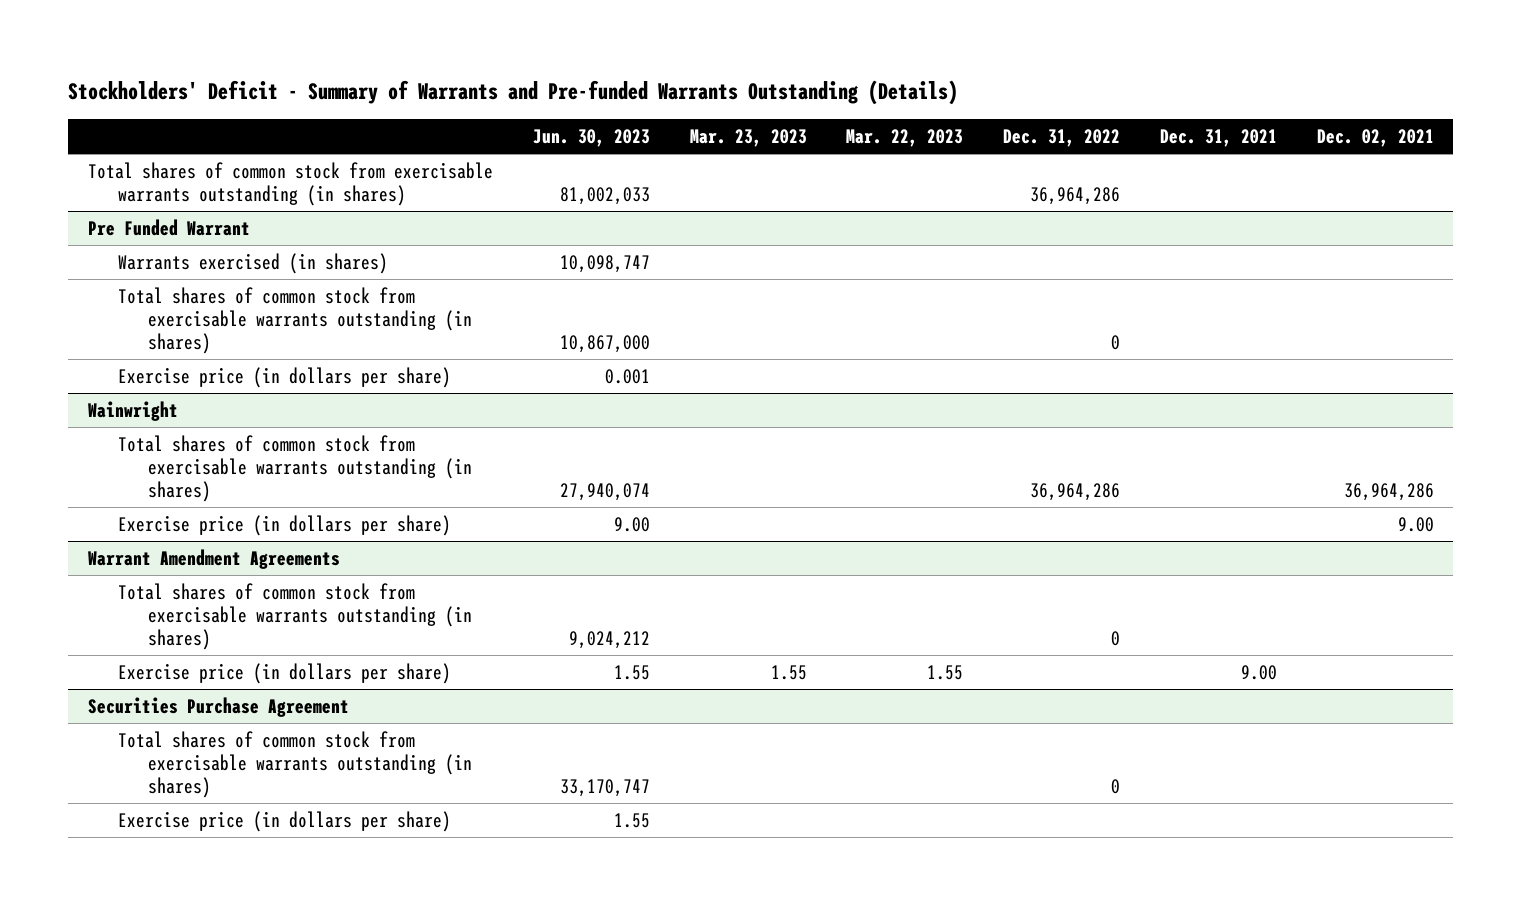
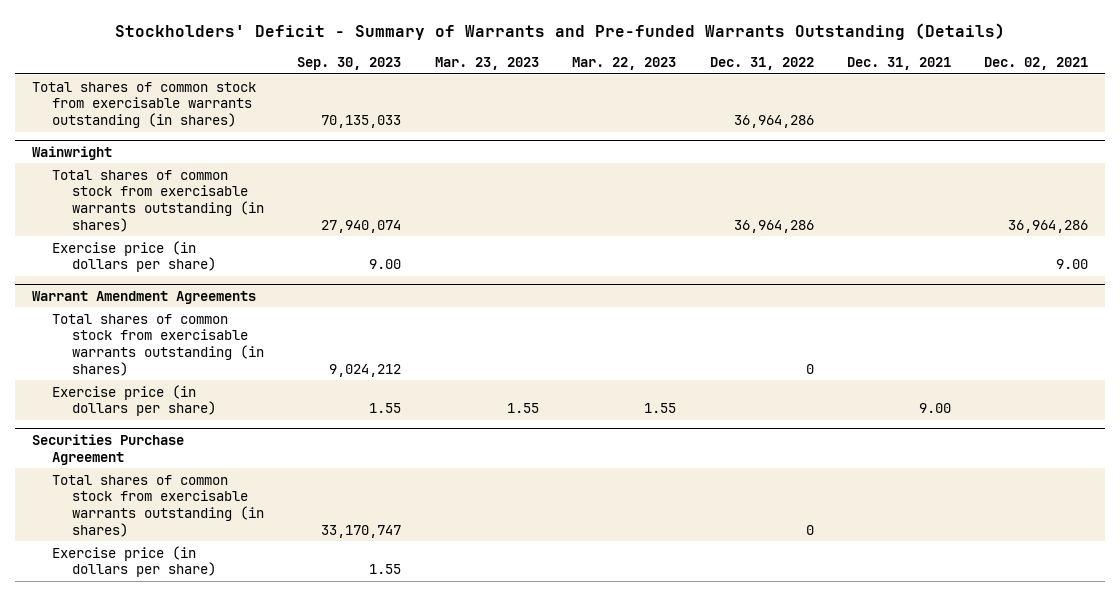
[532,128,650,147] Jun. 30, 2023 -> none
none -> [297,57,402,71] Sep. 30, 2023
[88,219,251,237] Pre Funded Warrant -> none
[118,253,389,275] Warrants exercised (in shares) -> none
[118,287,472,355] Total shares of common stock from exercisable warrants outstanding (in shares) -> none
[118,367,452,389] Exercise price (in dollars per share) -> none

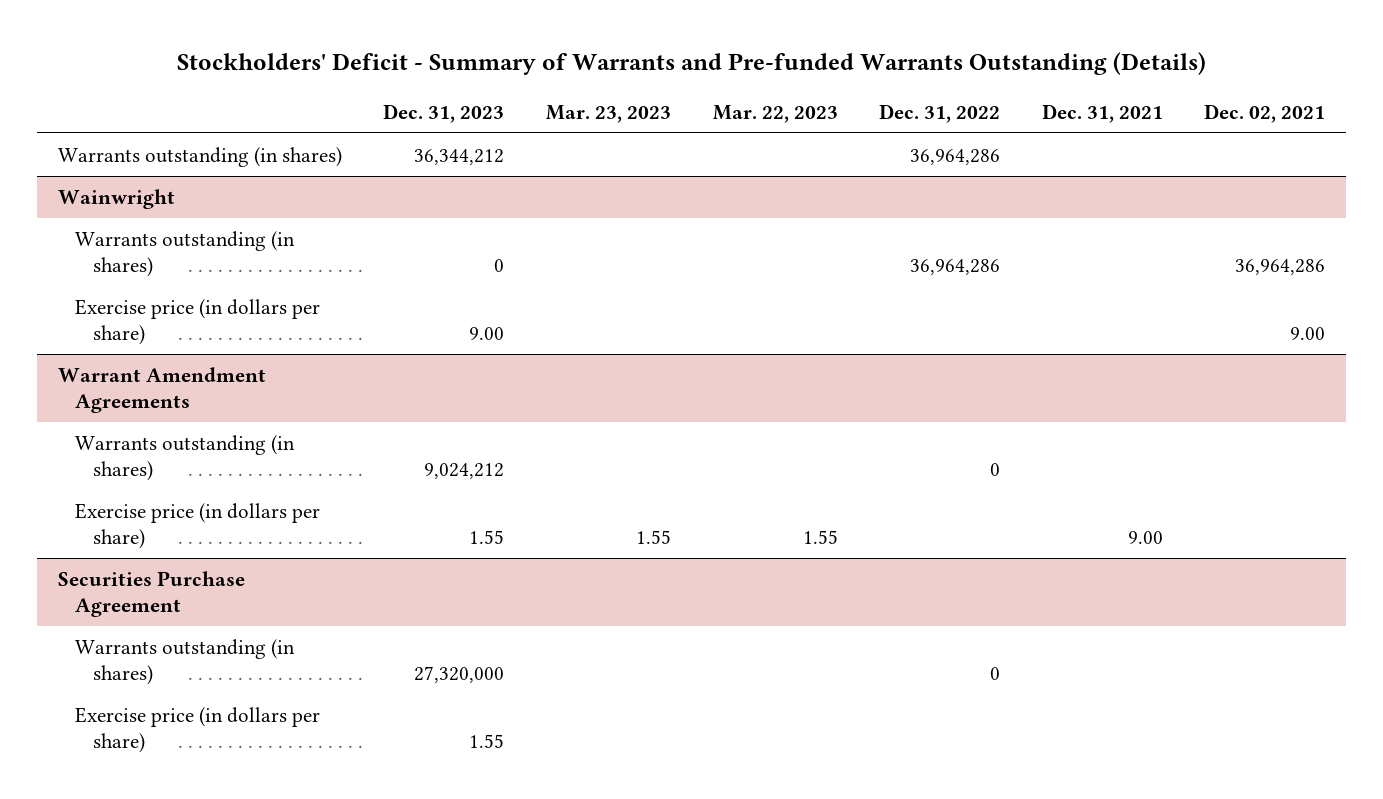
[297,57,402,71] Sep. 30, 2023 -> none
none -> [383,103,505,123] Dec. 31, 2023
[31,81,256,129] Total shares of common stock from exercisable warrants outstanding (in shares) -> [57,146,342,167] Warrants outstanding (in shares)
[51,169,264,232] Total shares of common stock from exercisable warrants outstanding (in shares) -> [75,230,296,278] Warrants outstanding (in shares)
[51,313,264,376] Total shares of common stock from exercisable warrants outstanding (in shares) -> [75,434,296,482] Warrants outstanding (in shares)
[51,474,264,537] Total shares of common stock from exercisable warrants outstanding (in shares) -> [75,638,296,686] Warrants outstanding (in shares)

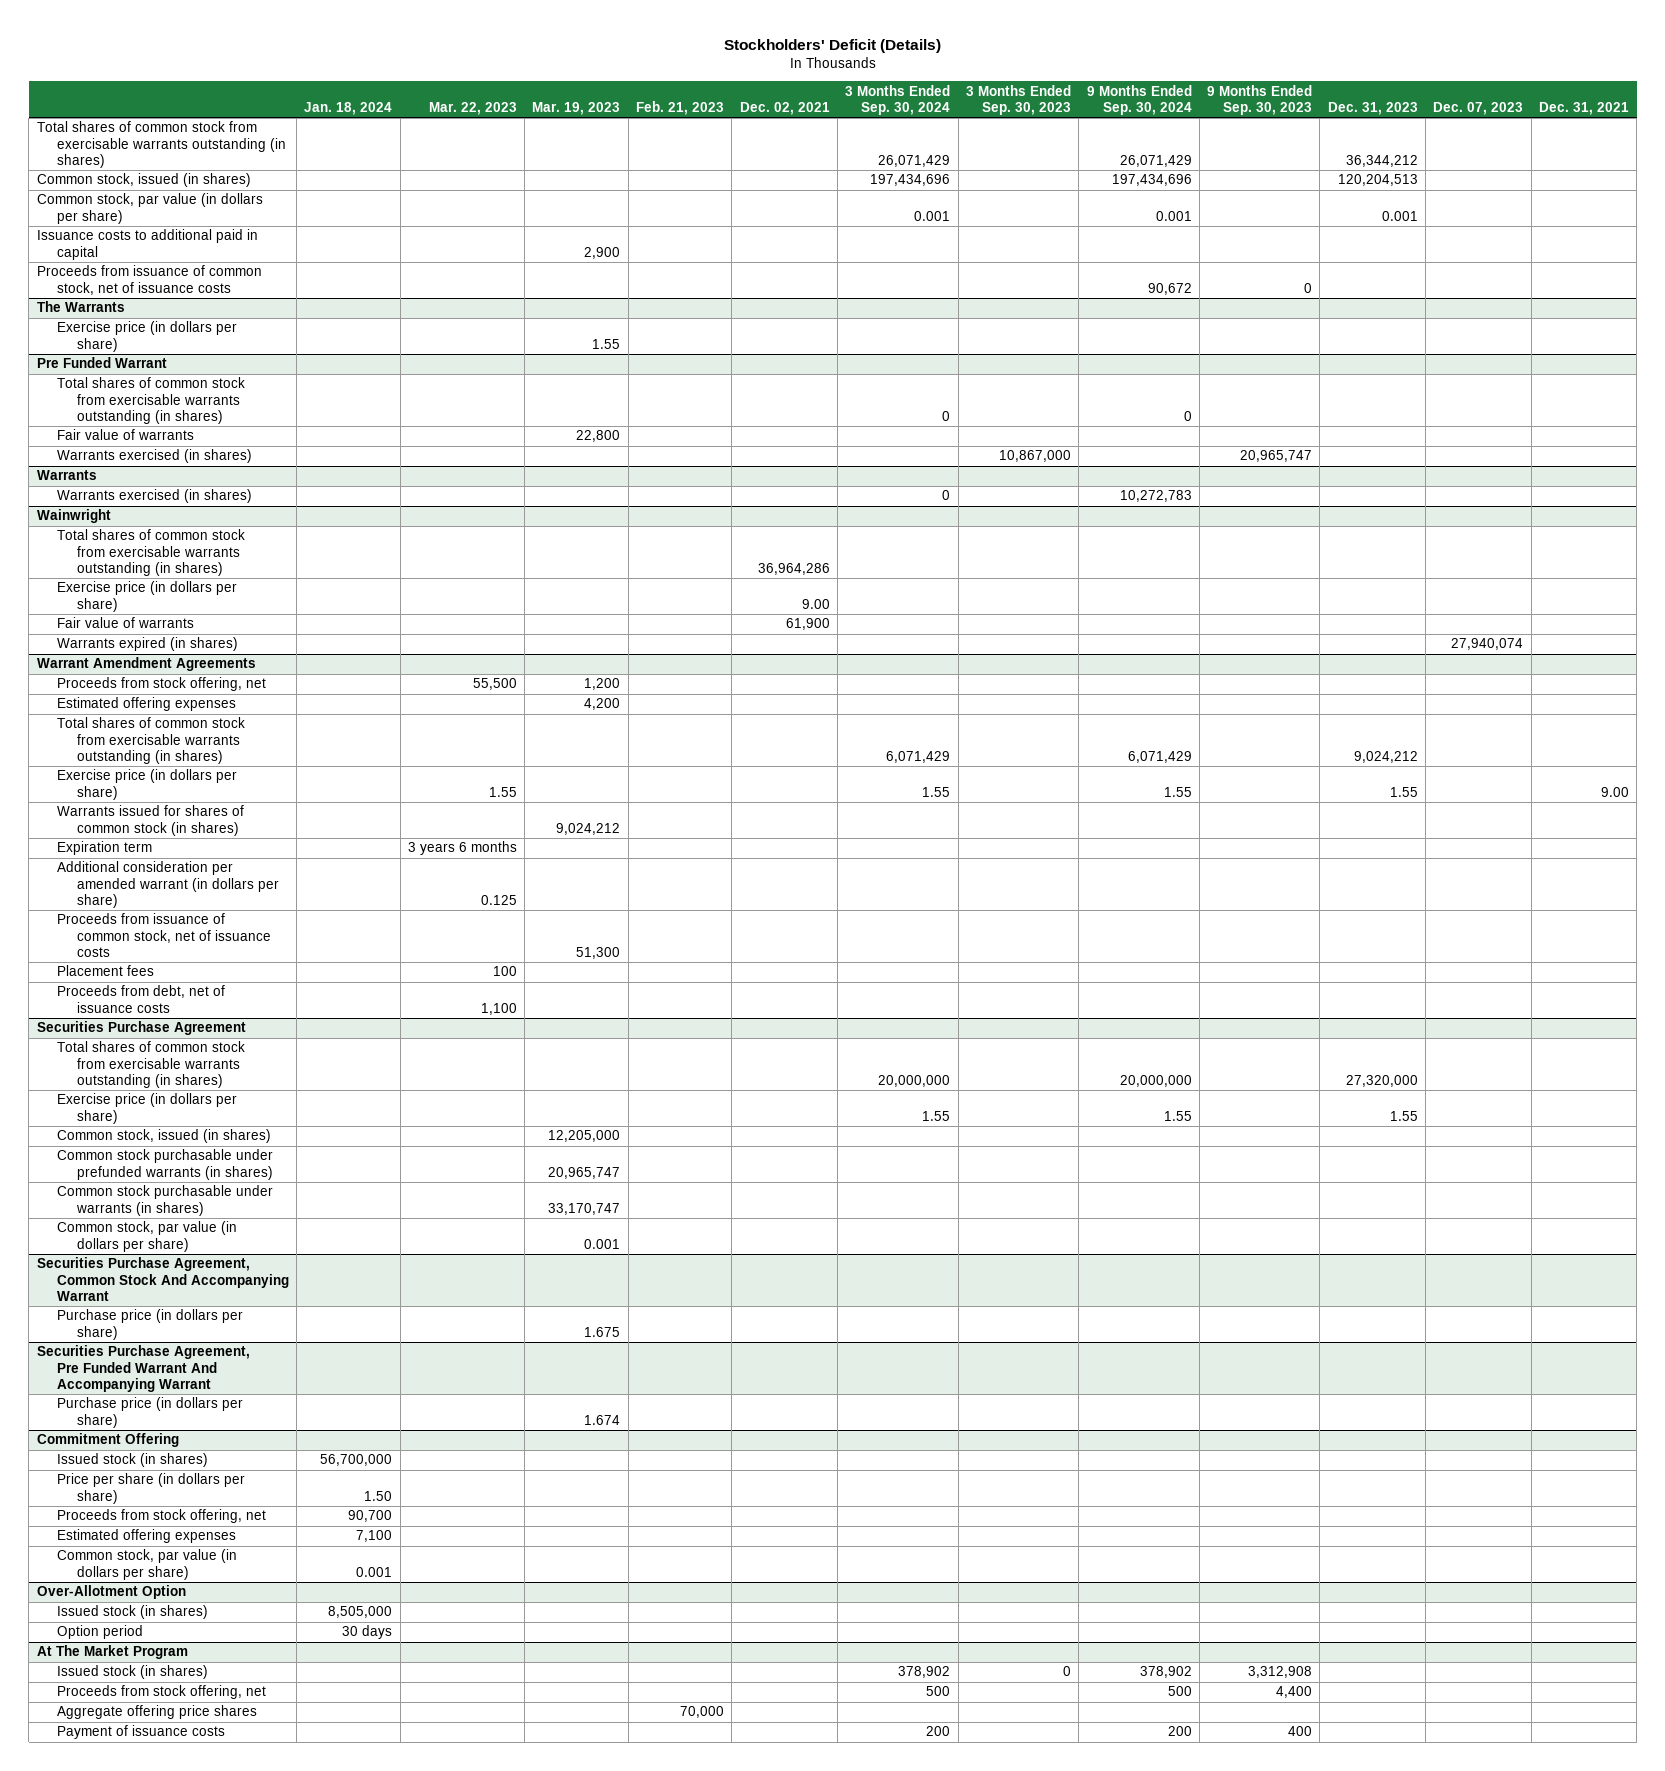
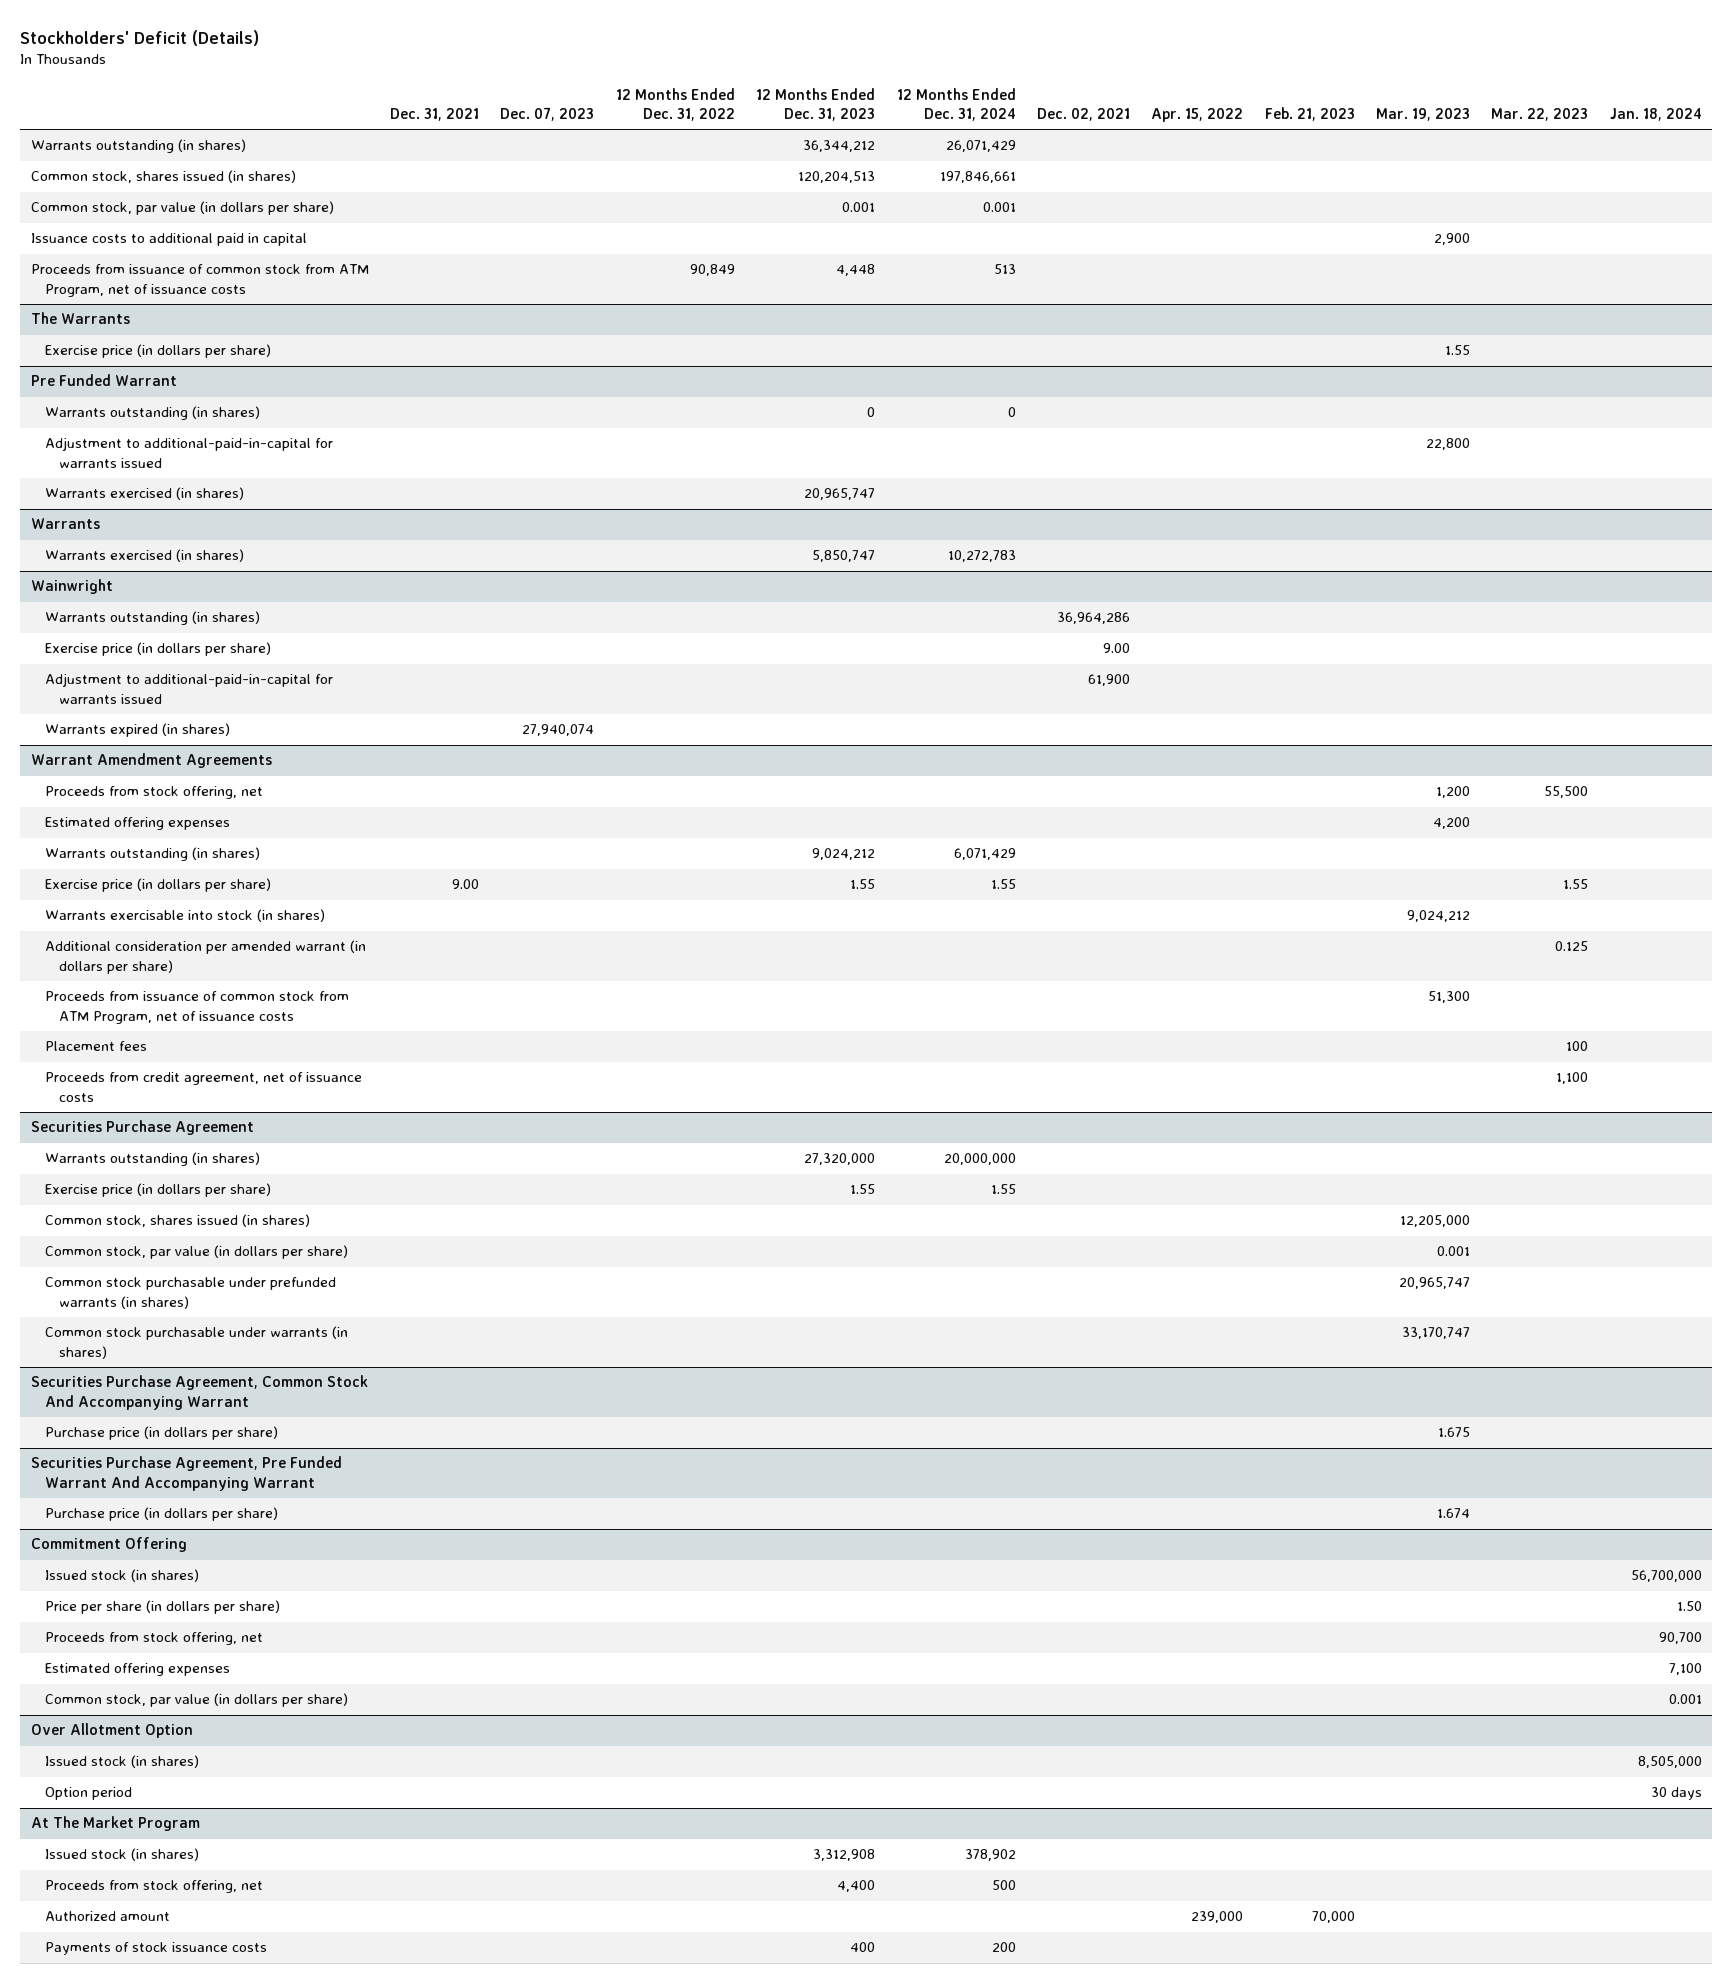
[845,84,951,115] 3 Months Ended Sep. 30, 2024 -> none
[965,84,1071,115] 3 Months Ended Sep. 30, 2023 -> none
[1086,84,1192,115] 9 Months Ended Sep. 30, 2024 -> none
[1207,84,1313,115] 9 Months Ended Sep. 30, 2023 -> none
[1327,101,1418,115] Dec. 31, 2023 -> none
none -> [615,87,735,122] 12 Months Ended Dec. 31, 2022
none -> [756,87,876,122] 12 Months Ended Dec. 31, 2023
none -> [896,87,1016,122] 12 Months Ended Dec. 31, 2024
none -> [1151,108,1244,123] Apr. 15, 2022
[36,121,286,168] Total shares of common stock from exercisable warrants outstanding (in shares) -> [30,139,246,154] Warrants outstanding (in shares)
[36,173,251,188] Common stock, issued (in shares) -> [30,170,296,184] Common stock, shares issued (in shares)
[36,265,262,295] Proceeds from issuance of common stock, net of issuance costs -> [30,264,369,297] Proceeds from issuance of common stock from ATM Program, net of issuance costs
[56,377,245,424] Total shares of common stock from exercisable warrants outstanding (in shares) -> [45,406,261,421] Warrants outstanding (in shares)
[56,429,194,441] Fair value of warrants -> [45,437,334,468] Adjustment to additional-paid-in-capital for warrants issued
[56,529,245,576] Total shares of common stock from exercisable warrants outstanding (in shares) -> [45,611,261,626] Warrants outstanding (in shares)
[56,617,194,629] Fair value of warrants -> [45,673,334,704] Adjustment to additional-paid-in-capital for warrants issued
[56,717,245,764] Total shares of common stock from exercisable warrants outstanding (in shares) -> [45,847,261,862] Warrants outstanding (in shares)
[56,841,152,856] Expiration term -> none
[56,805,244,836] Warrants issued for shares of common stock (in shares) -> [45,909,326,923] Warrants exercisable into stock (in shares)
[56,913,271,957] Proceeds from issuance of common stock, net of issuance costs -> [45,991,350,1024] Proceeds from issuance of common stock from ATM Program, net of issuance costs
[56,985,225,1013] Proceeds from debt, net of issuance costs -> [45,1072,363,1102] Proceeds from credit agreement, net of issuance costs
[56,1041,245,1088] Total shares of common stock from exercisable warrants outstanding (in shares) -> [45,1152,261,1167] Warrants outstanding (in shares)
[56,1129,271,1144] Common stock, issued (in shares) -> [45,1214,311,1228] Common stock, shares issued (in shares)
[56,1221,237,1252] Common stock, par value (in dollars per share) -> [45,1245,349,1260] Common stock, par value (in dollars per share)
[36,1585,186,1600] Over-Allotment Option -> [30,1723,193,1739] Over Allotment Option
[56,1705,257,1720] Aggregate offering price shares -> [45,1911,171,1922] Authorized amount
[56,1725,225,1740] Payment of issuance costs -> [45,1942,268,1956] Payments of stock issuance costs

